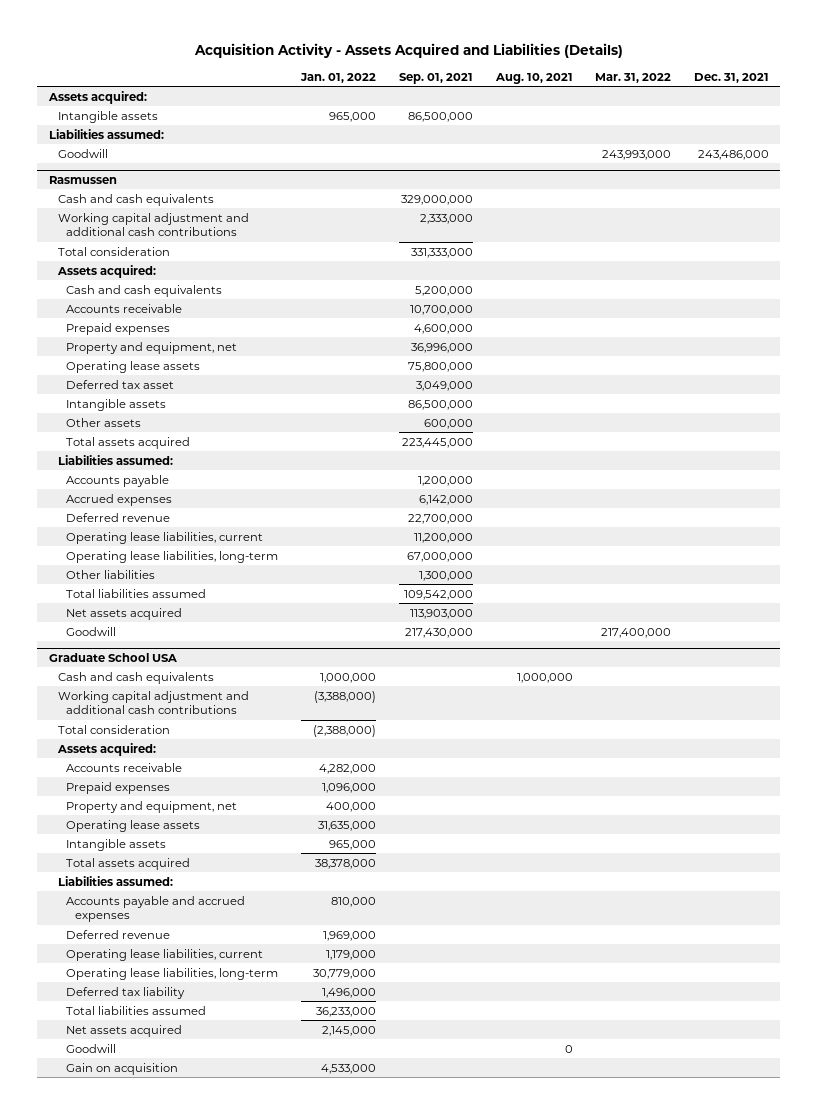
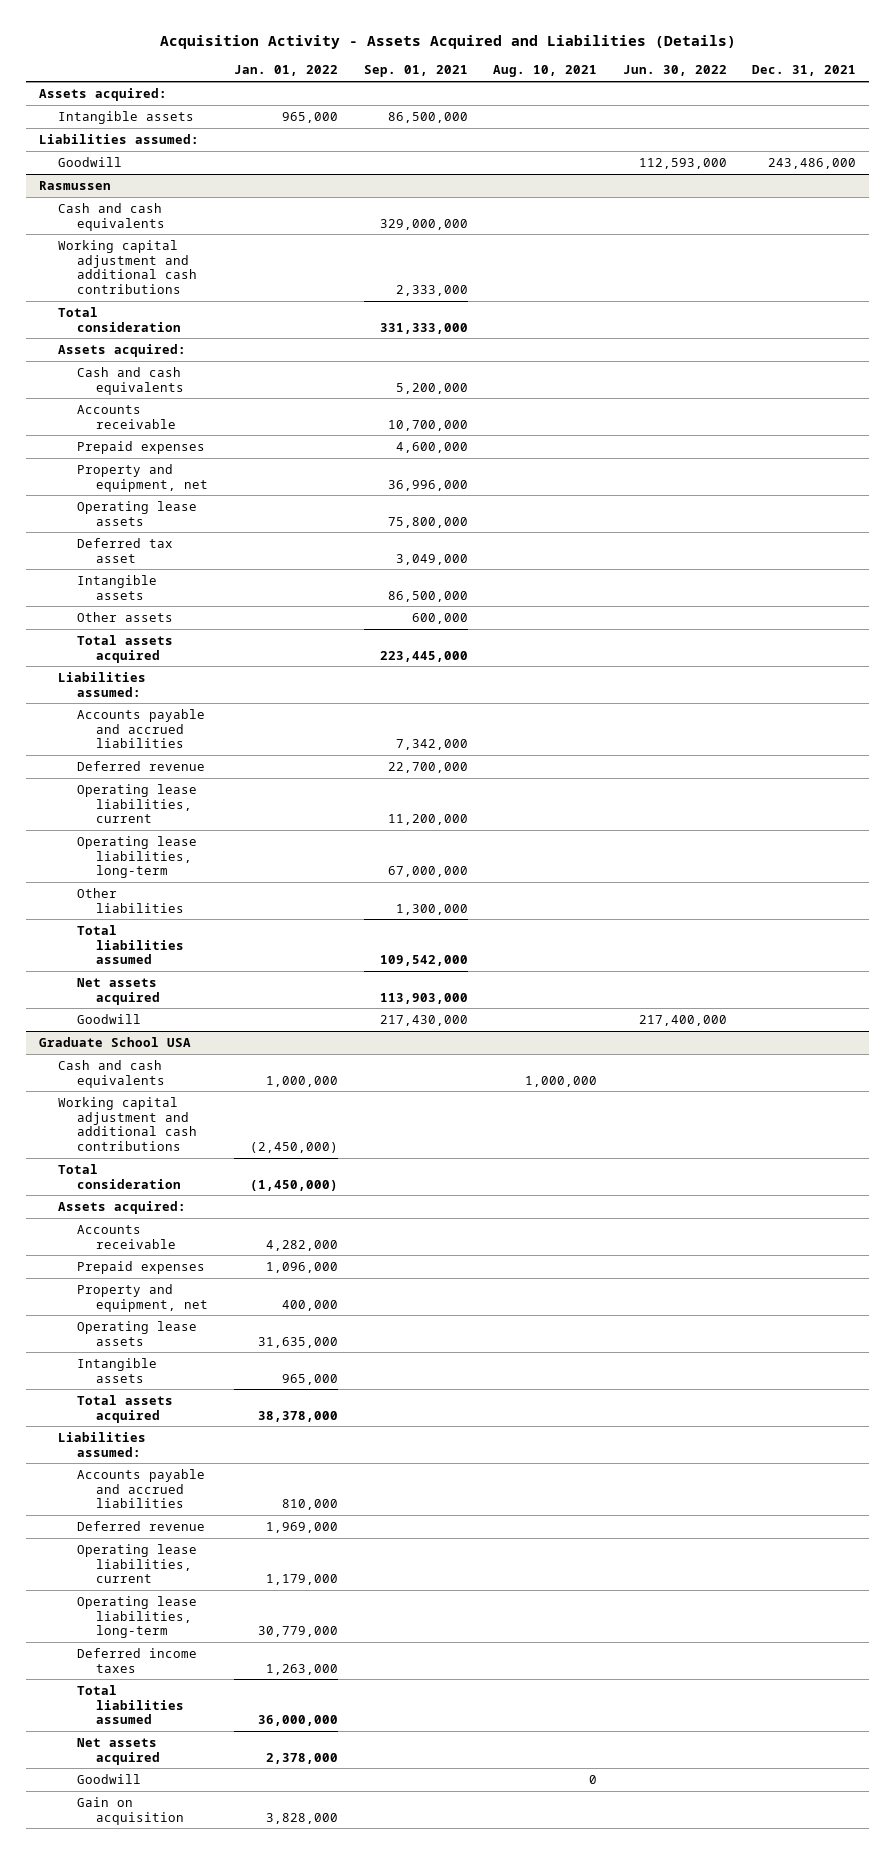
[595,72,672,83] Mar. 31, 2022 -> none
none -> [622,65,727,77] Jun. 30, 2022
[66,474,170,487] Accounts payable -> none
[66,493,173,506] Accrued expenses -> none
none -> [77,708,206,749] Accounts payable and accrued liabilities
[314,690,377,703] (3,388,000) -> [250,1142,339,1154] (2,450,000)
[313,724,377,737] (2,388,000) -> [250,1179,339,1191] (1,450,000)
[66,895,246,923] Accounts payable and accrued expenses -> [77,1468,206,1509] Accounts payable and accrued liabilities
[66,986,186,999] Deferred tax liability -> [77,1647,198,1673] Deferred income taxes
[322,987,377,998] 1,496,000 -> [266,1663,339,1675] 1,263,000
[316,1006,377,1017] 36,233,000 -> [258,1715,339,1727] 36,000,000
[322,1025,377,1036] 2,145,000 -> [266,1752,339,1764] 2,378,000
[321,1063,377,1074] 4,533,000 -> [266,1812,339,1824] 3,828,000

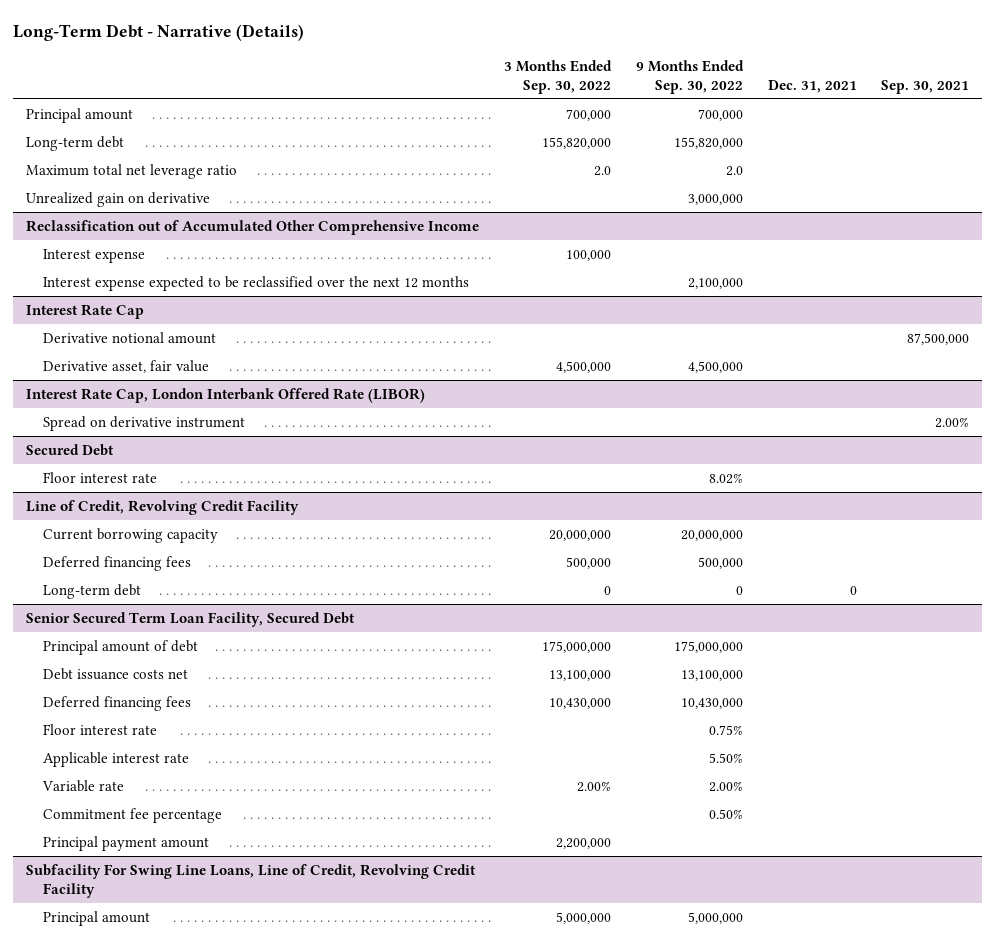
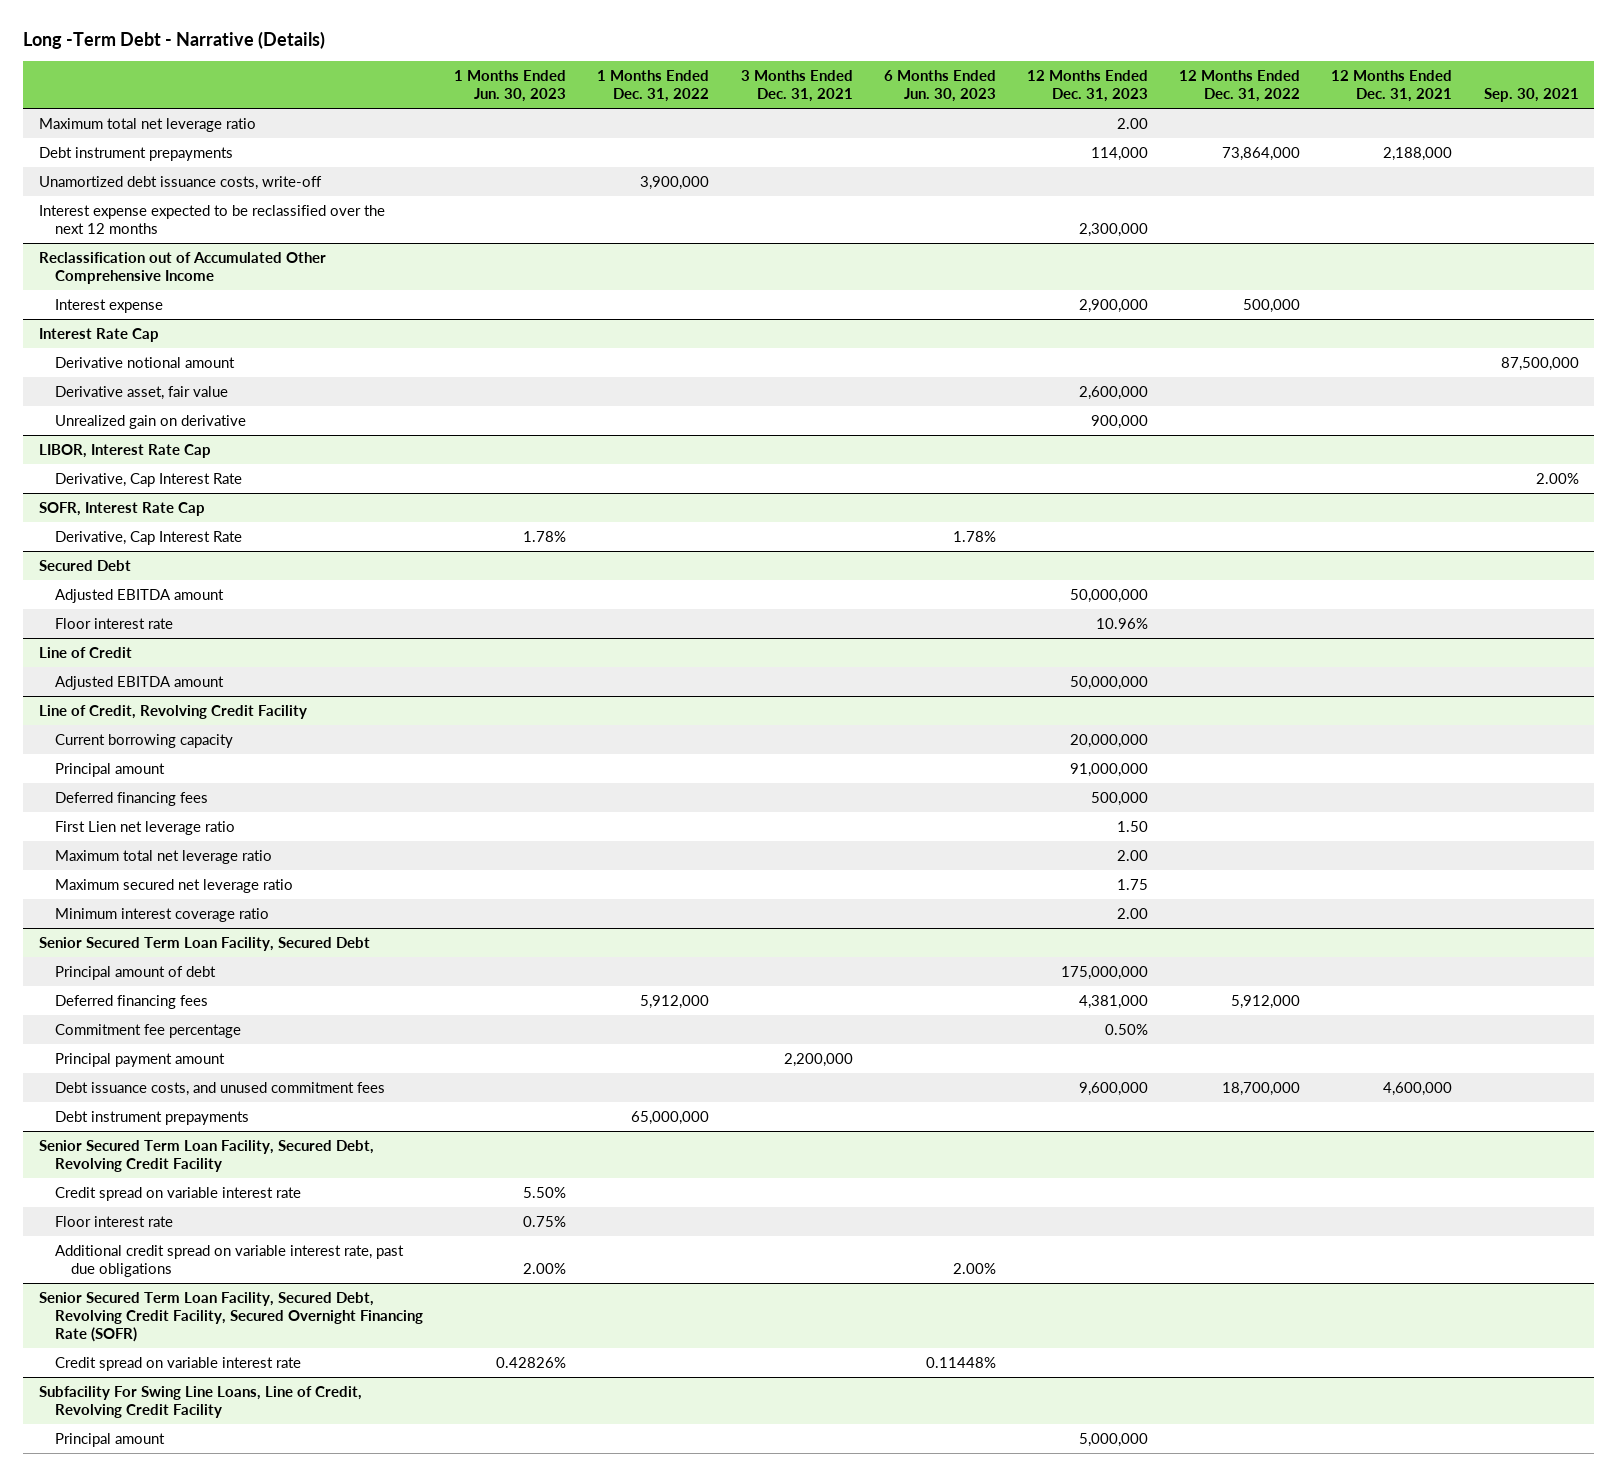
[13,23,305,41] Long-Term Debt - Narrative (Details) -> [22,31,325,50] Long -Term Debt - Narrative (Details)
[503,59,612,94] 3 Months Ended Sep. 30, 2022 -> none
[635,59,744,94] 9 Months Ended Sep. 30, 2022 -> none
[767,79,857,93] Dec. 31, 2021 -> none
none -> [454,70,567,103] 1 Months Ended Jun. 30, 2023
none -> [597,70,710,103] 1 Months Ended Dec. 31, 2022
none -> [740,70,853,103] 3 Months Ended Dec. 31, 2021
none -> [883,70,996,103] 6 Months Ended Jun. 30, 2023
none -> [1026,70,1148,103] 12 Months Ended Dec. 31, 2023
none -> [1179,70,1301,103] 12 Months Ended Dec. 31, 2022
none -> [1331,70,1453,103] 12 Months Ended Dec. 31, 2021
[25,107,133,123] Principal amount -> none
[25,135,124,151] Long-term debt -> none
[25,191,210,207] Unrealized gain on derivative -> none
none -> [38,146,233,161] Debt instrument prepayments
none -> [38,175,322,190] Unamortized debt issuance costs, write-off
none -> [38,204,385,234] Interest expense expected to be reclassified over the next 12 months
[42,275,469,291] Interest expense expected to be reclassified over the next 12 months -> none
[42,415,245,431] Spread on derivative instrument -> none
none -> [54,414,246,429] Unrealized gain on derivative
[25,387,425,403] Interest Rate Cap, London Interbank Offered Rate (LIBOR) -> [38,443,211,458] LIBOR, Interest Rate Cap
none -> [54,472,242,487] Derivative, Cap Interest Rate
none -> [38,501,205,516] SOFR, Interest Rate Cap
none -> [54,530,242,545] Derivative, Cap Interest Rate
none -> [54,588,224,603] Adjusted EBITDA amount
none -> [38,646,132,658] Line of Credit
none -> [54,675,224,690] Adjusted EBITDA amount
none -> [54,762,165,777] Principal amount
[42,583,141,599] Long-term debt -> none
none -> [54,820,235,835] First Lien net leverage ratio
none -> [54,849,272,864] Maximum total net leverage ratio
none -> [54,878,293,893] Maximum secured net leverage ratio
none -> [54,907,269,922] Minimum interest coverage ratio
[42,667,188,680] Debt issuance costs net -> none
[42,723,157,735] Floor interest rate -> none
[42,751,189,767] Applicable interest rate -> none
[41,779,124,792] Variable rate -> none
none -> [54,1081,385,1096] Debt issuance costs, and unused commitment fees
none -> [54,1110,249,1125] Debt instrument prepayments
none -> [38,1139,374,1172] Senior Secured Term Loan Facility, Secured Debt, Revolving Credit Facility
none -> [54,1186,301,1201] Credit spread on variable interest rate
none -> [54,1215,173,1227] Floor interest rate
none -> [54,1244,404,1277] Additional credit spread on variable interest rate, past due obligations
none -> [38,1291,423,1343] Senior Secured Term Loan Facility, Secured Debt, Revolving Credit Facility, Secured Overnight Financing Rate (SOFR)
none -> [54,1356,301,1371] Credit spread on variable interest rate

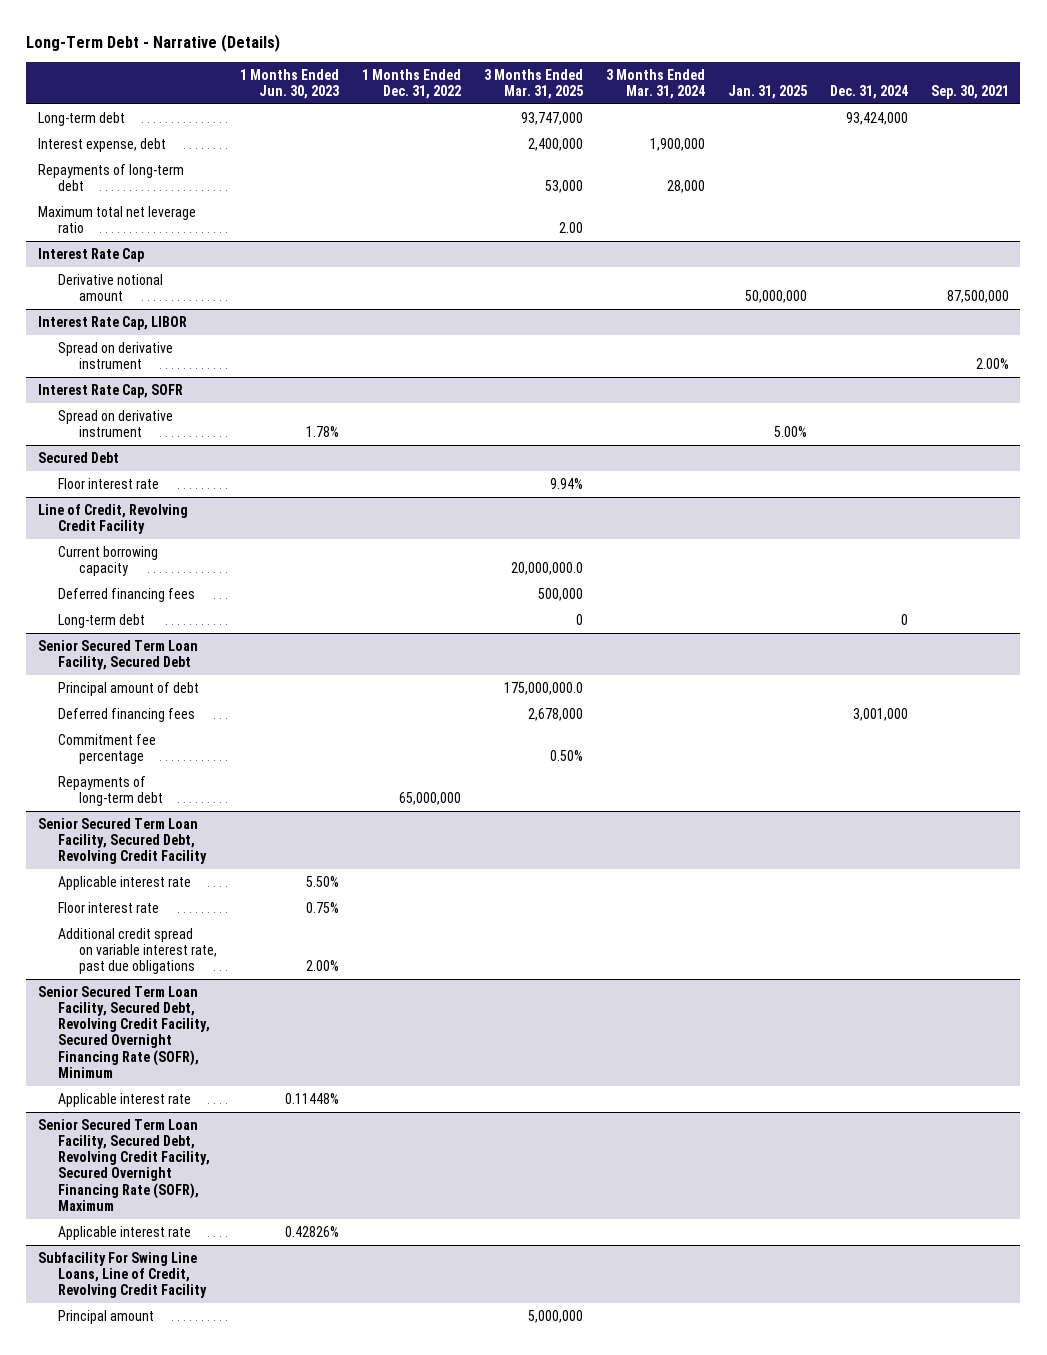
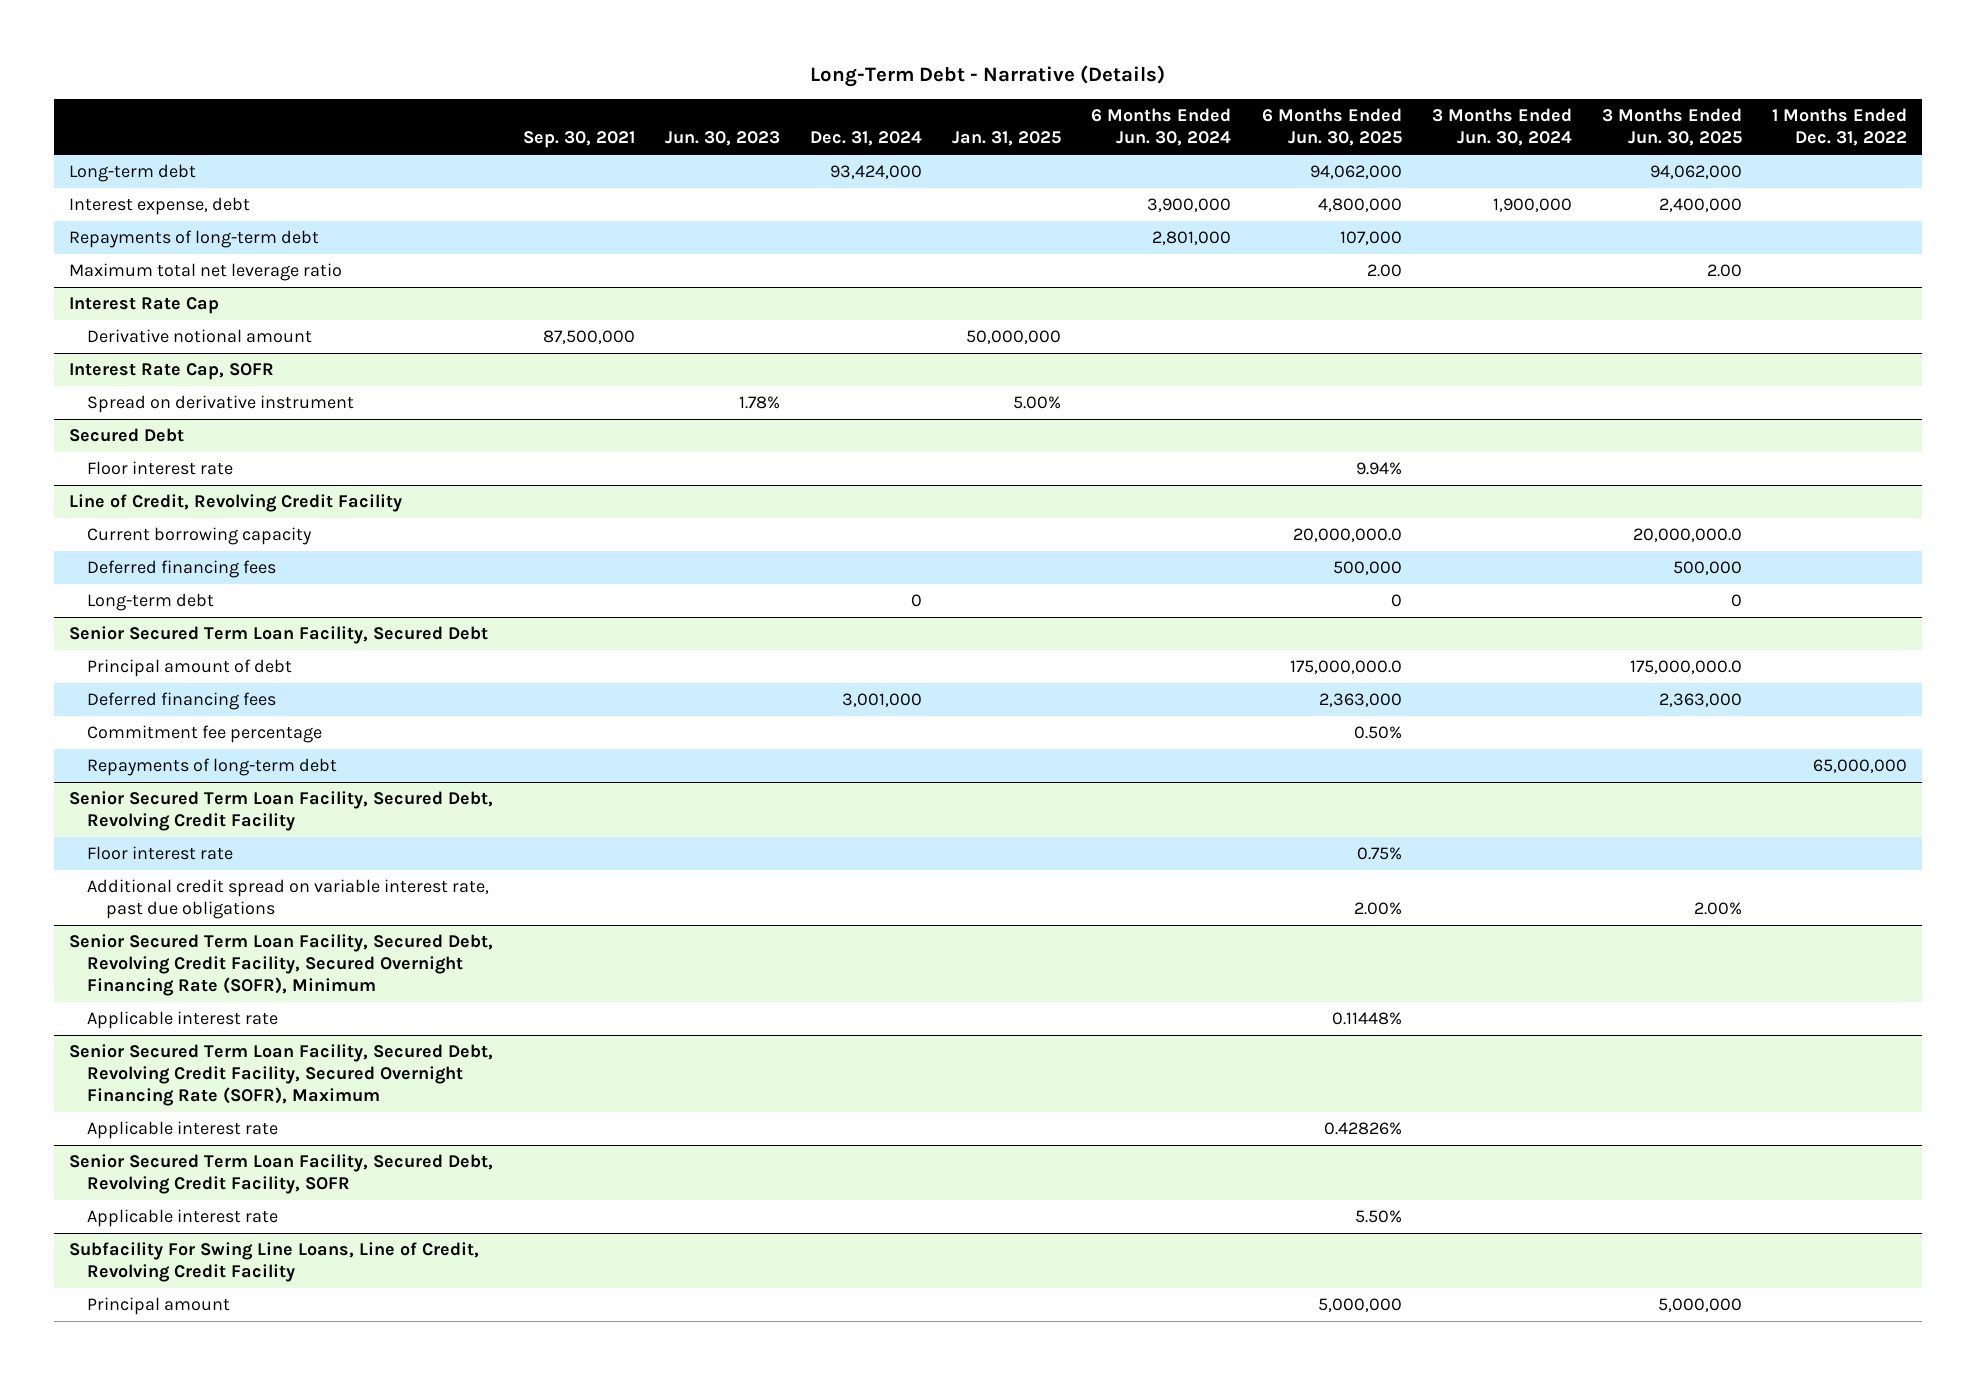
[239,68,339,99] 1 Months Ended Jun. 30, 2023 -> none
[483,68,583,99] 3 Months Ended Mar. 31, 2025 -> none
[605,68,705,99] 3 Months Ended Mar. 31, 2024 -> none
none -> [664,131,780,147] Jun. 30, 2023
none -> [1091,108,1232,147] 6 Months Ended Jun. 30, 2024
none -> [1261,108,1402,147] 6 Months Ended Jun. 30, 2025
none -> [1431,108,1572,147] 3 Months Ended Jun. 30, 2024
none -> [1602,108,1743,147] 3 Months Ended Jun. 30, 2025
[37,315,187,330] Interest Rate Cap, LIBOR -> none
[58,341,174,370] Spread on derivative instrument -> none
[58,875,192,890] Applicable interest rate -> none
none -> [68,1154,493,1195] Senior Secured Term Loan Facility, Secured Debt, Revolving Credit Facility, SOFR
none -> [87,1209,279,1228] Applicable interest rate

